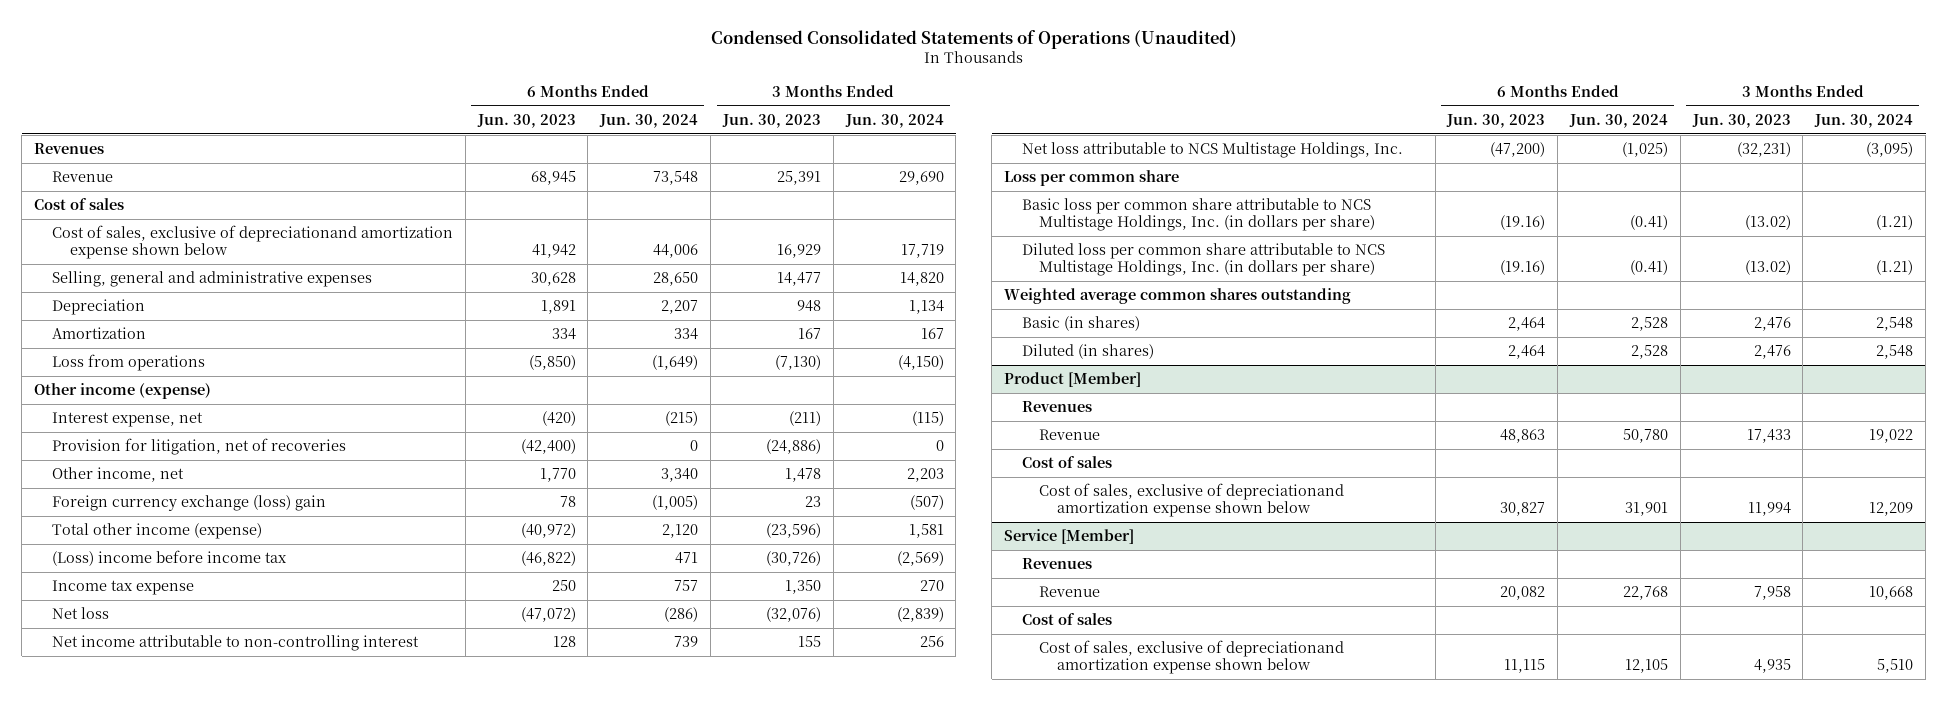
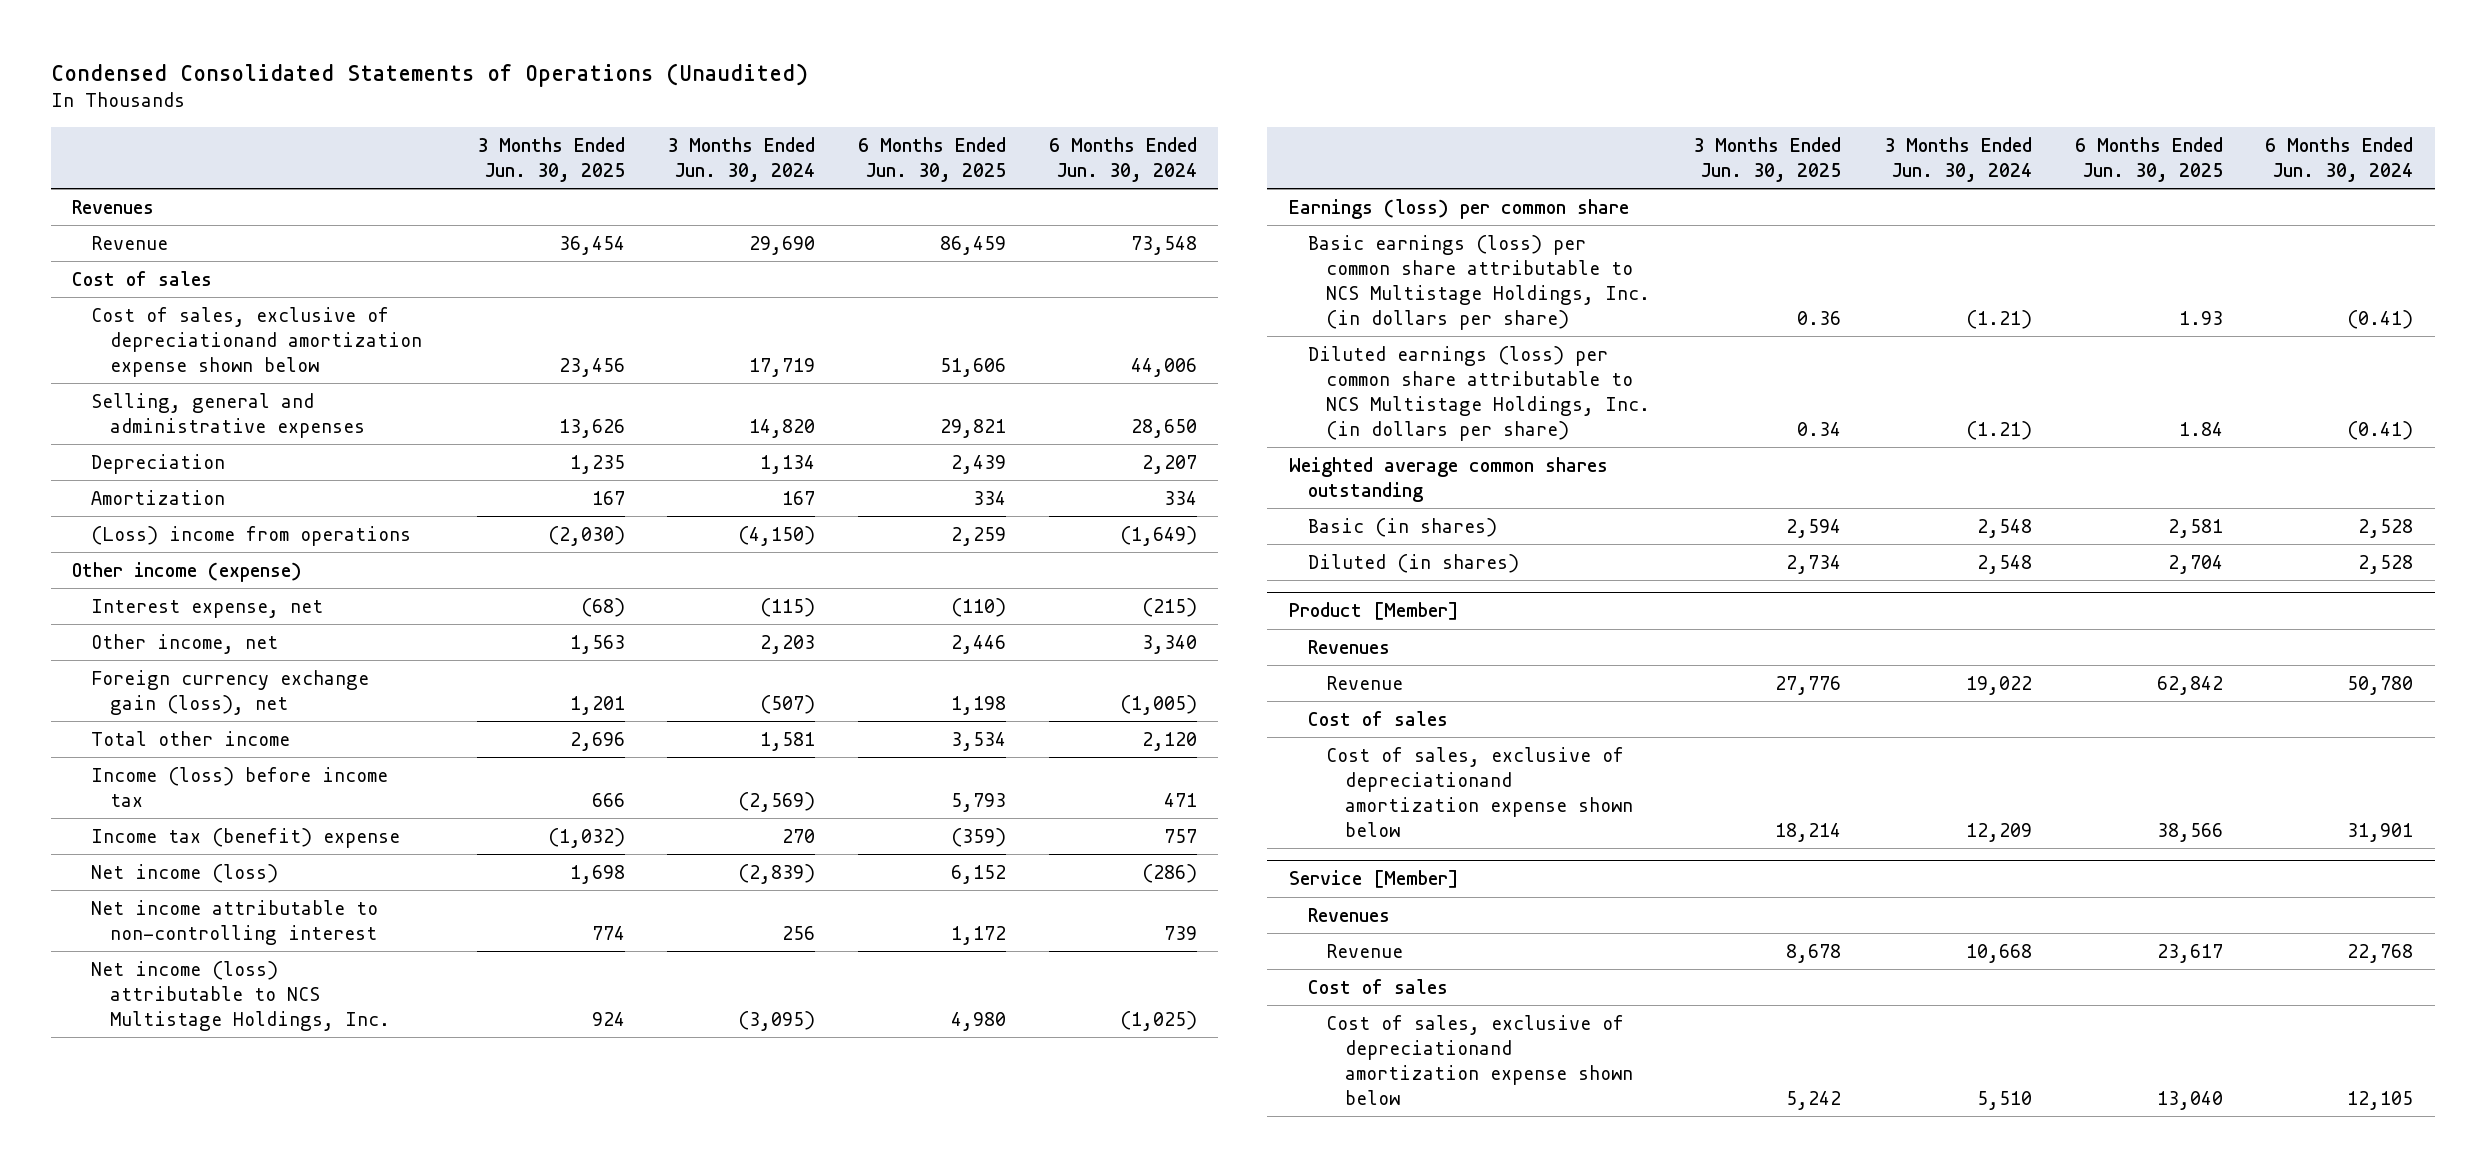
[476,114,576,129] Jun. 30, 2023 -> none
[721,114,821,129] Jun. 30, 2023 -> none
none -> [476,136,625,182] 3 Months Ended Jun. 30, 2025
none -> [858,136,1007,182] 6 Months Ended Jun. 30, 2025
[51,354,205,372] Loss from operations -> [90,525,411,546] (Loss) income from operations
[51,438,346,456] Provision for litigation, net of recoveries -> none
[51,495,326,512] Foreign currency exchange (loss) gain -> [90,669,369,715] Foreign currency exchange gain (loss), net
[51,523,262,540] Total other income (expense) -> [90,730,290,746] Total other income
[51,550,287,567] (Loss) income before income tax -> [90,766,388,807] Income (loss) before income tax
[51,580,194,596] Income tax expense -> [90,827,400,848] Income tax (benefit) expense
[51,607,109,620] Net loss -> [90,863,278,883] Net income (loss)
[1021,142,1403,159] Net loss attributable to NCS Multistage Holdings, Inc. -> [90,960,390,1031] Net income (loss) attributable to NCS Multistage Holdings, Inc.
[1003,170,1179,187] Loss per common share -> [1288,198,1629,219] Earnings (loss) per common share
[1021,198,1376,232] Basic loss per common share attributable to NCS Multistage Holdings, Inc. (in dollars per share) -> [1307,234,1651,330] Basic earnings (loss) per common share attributable to NCS Multistage Holdings, Inc. (in dollars per share)
[1021,243,1385,277] Diluted loss per common share attributable to NCS Multistage Holdings, Inc. (in dollars per share) -> [1307,345,1651,441] Diluted earnings (loss) per common share attributable to NCS Multistage Holdings, Inc. (in dollars per share)

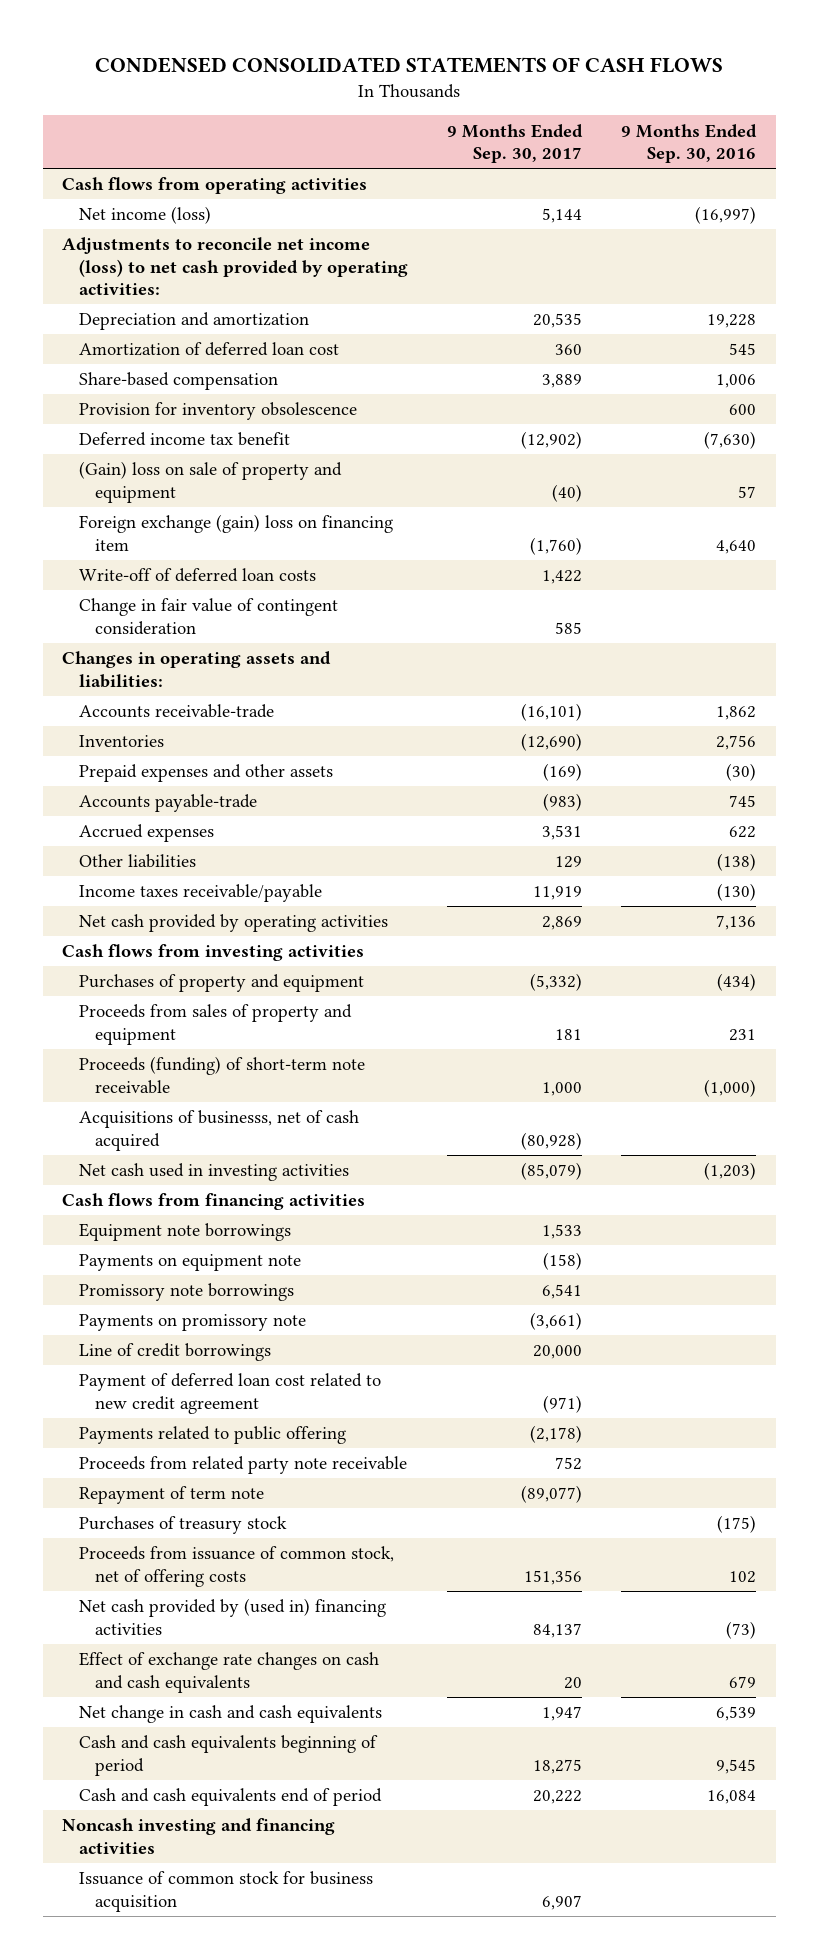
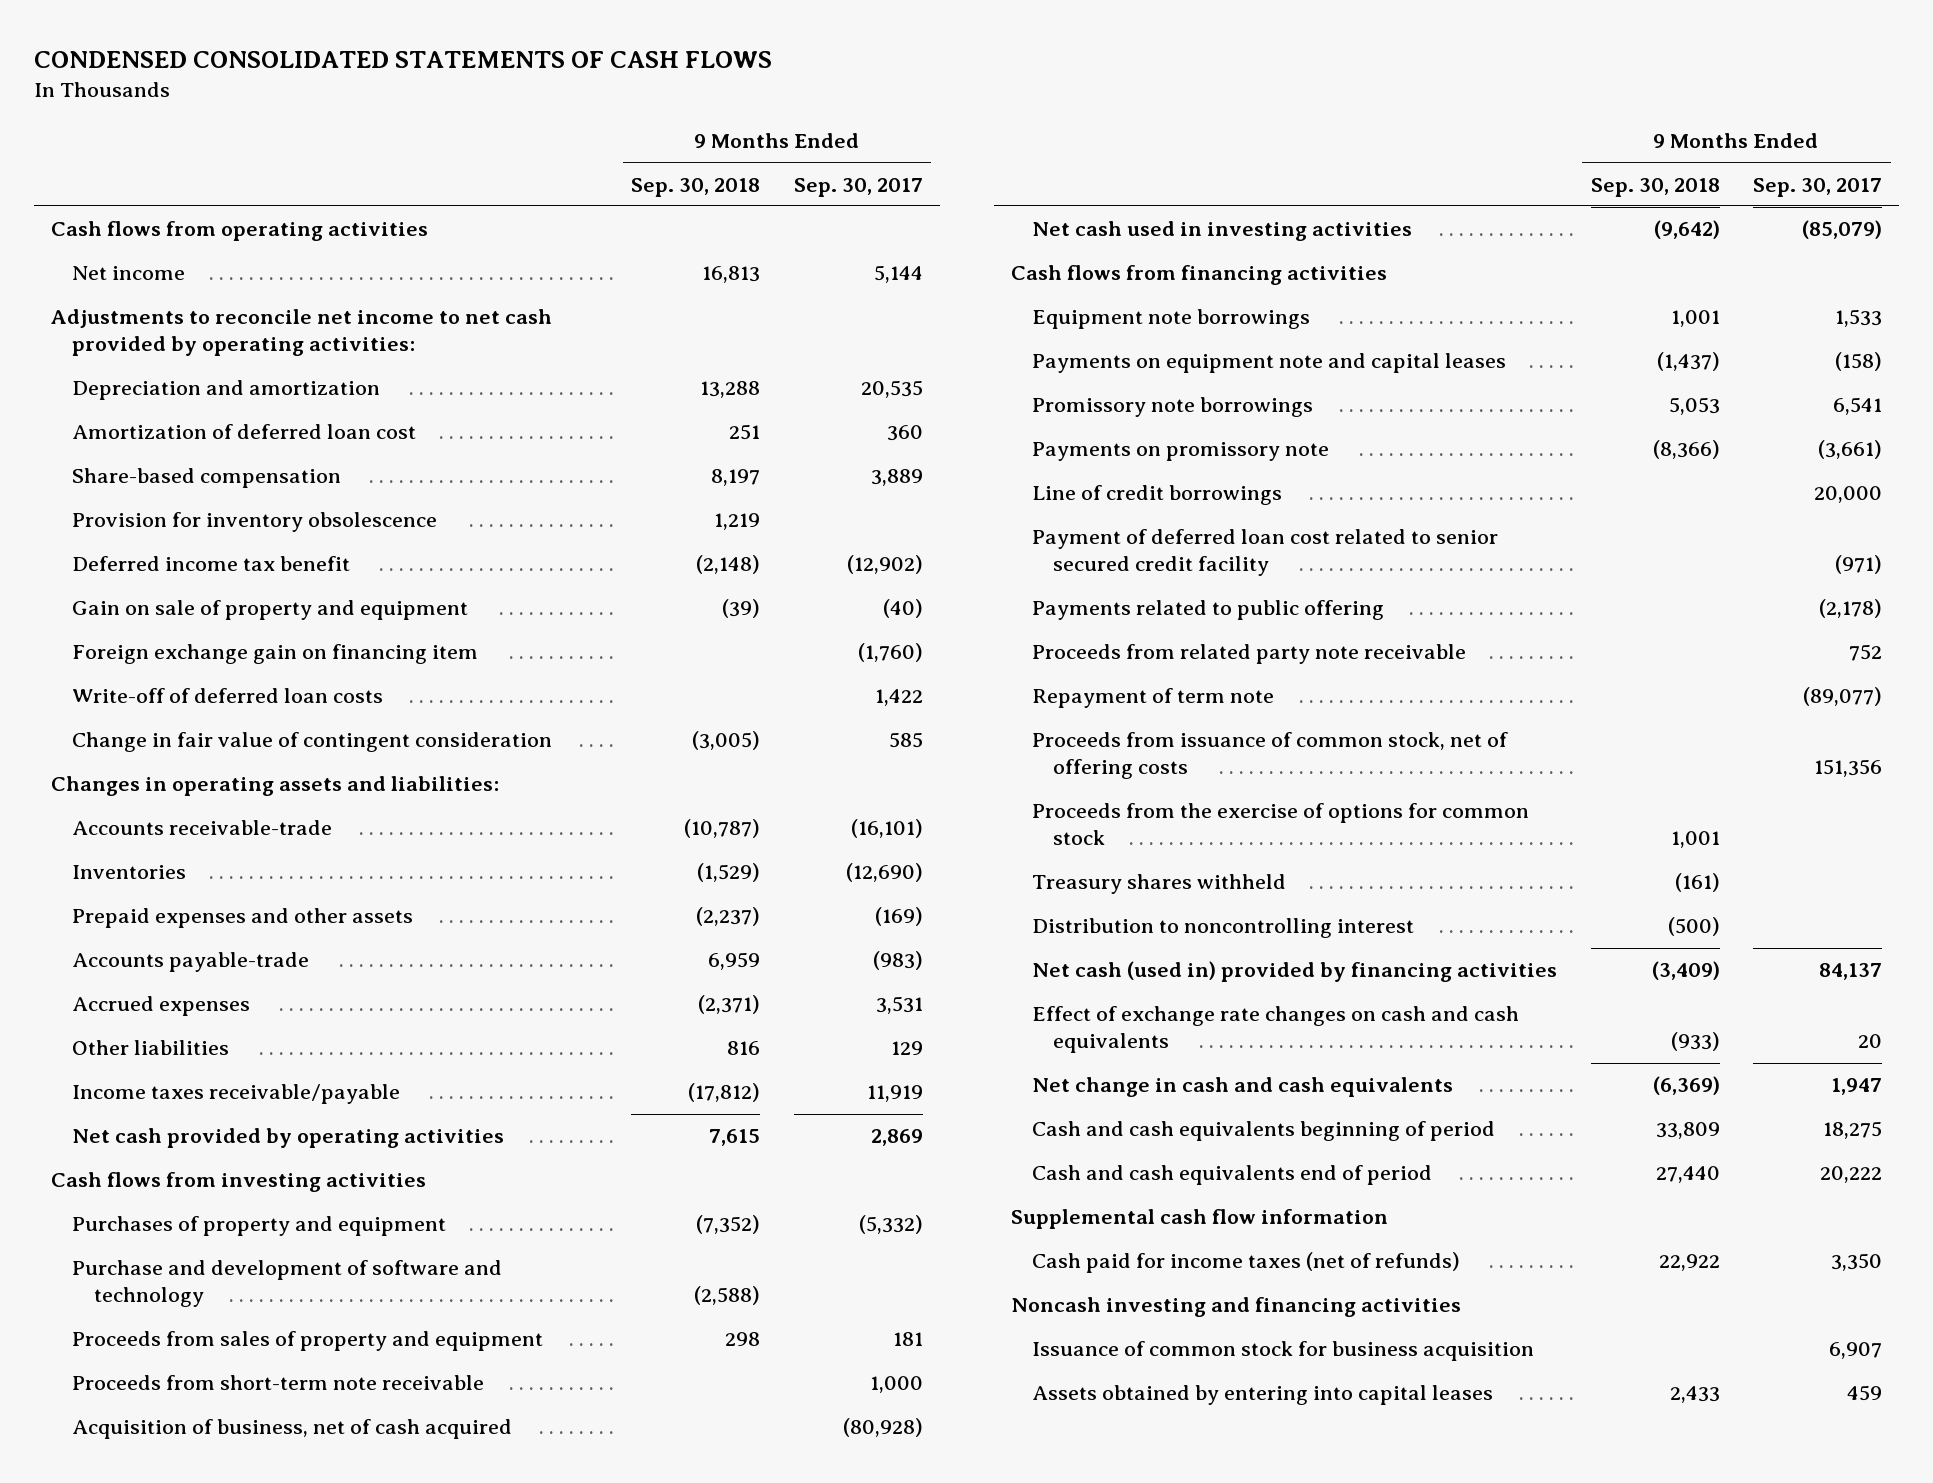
[621,123,758,164] 9 Months Ended Sep. 30, 2016 -> none
none -> [631,177,761,197] Sep. 30, 2018
[78,206,211,225] Net income (loss) -> [72,266,186,281] Net income
[62,237,408,295] Adjustments to reconcile net income (loss) to net cash provided by operating activities: -> [51,309,553,357] Adjustments to reconcile net income to net cash provided by operating activities:
[78,461,342,503] (Gain) loss on sale of property and equipment -> [72,600,469,621] Gain on sale of property and equipment
[78,514,393,551] Foreign exchange (gain) loss on financing item -> [72,644,479,665] Foreign exchange gain on financing item
none -> [72,1260,503,1308] Purchase and development of software and technology
[78,1056,365,1094] Proceeds (funding) of short-term note receivable -> [72,1375,485,1391] Proceeds from short-term note receivable
[78,1110,359,1151] Acquisitions of businesss, net of cash acquired -> [72,1419,513,1440] Acquisition of business, net of cash acquired
[78,1254,301,1272] Payments on equipment note -> [1031,353,1506,374] Payments on equipment note and capital leases
[78,1373,381,1414] Payment of deferred loan cost related to new credit agreement -> [1031,529,1498,577] Payment of deferred loan cost related to senior secured credit facility
[78,1516,287,1535] Purchases of treasury stock -> none
none -> [1031,803,1529,846] Proceeds from the exercise of options for common stock
none -> [1031,874,1286,895] Treasury shares withheld
none -> [1031,918,1414,939] Distribution to noncontrolling interest
[78,1598,386,1635] Net cash provided by (used in) financing activities -> [1031,961,1557,983] Net cash (used in) provided by financing activities
none -> [1010,1209,1388,1230] Supplemental cash flow information
none -> [1031,1252,1460,1274] Cash paid for income taxes (net of refunds)
none -> [1031,1385,1493,1406] Assets obtained by entering into capital leases

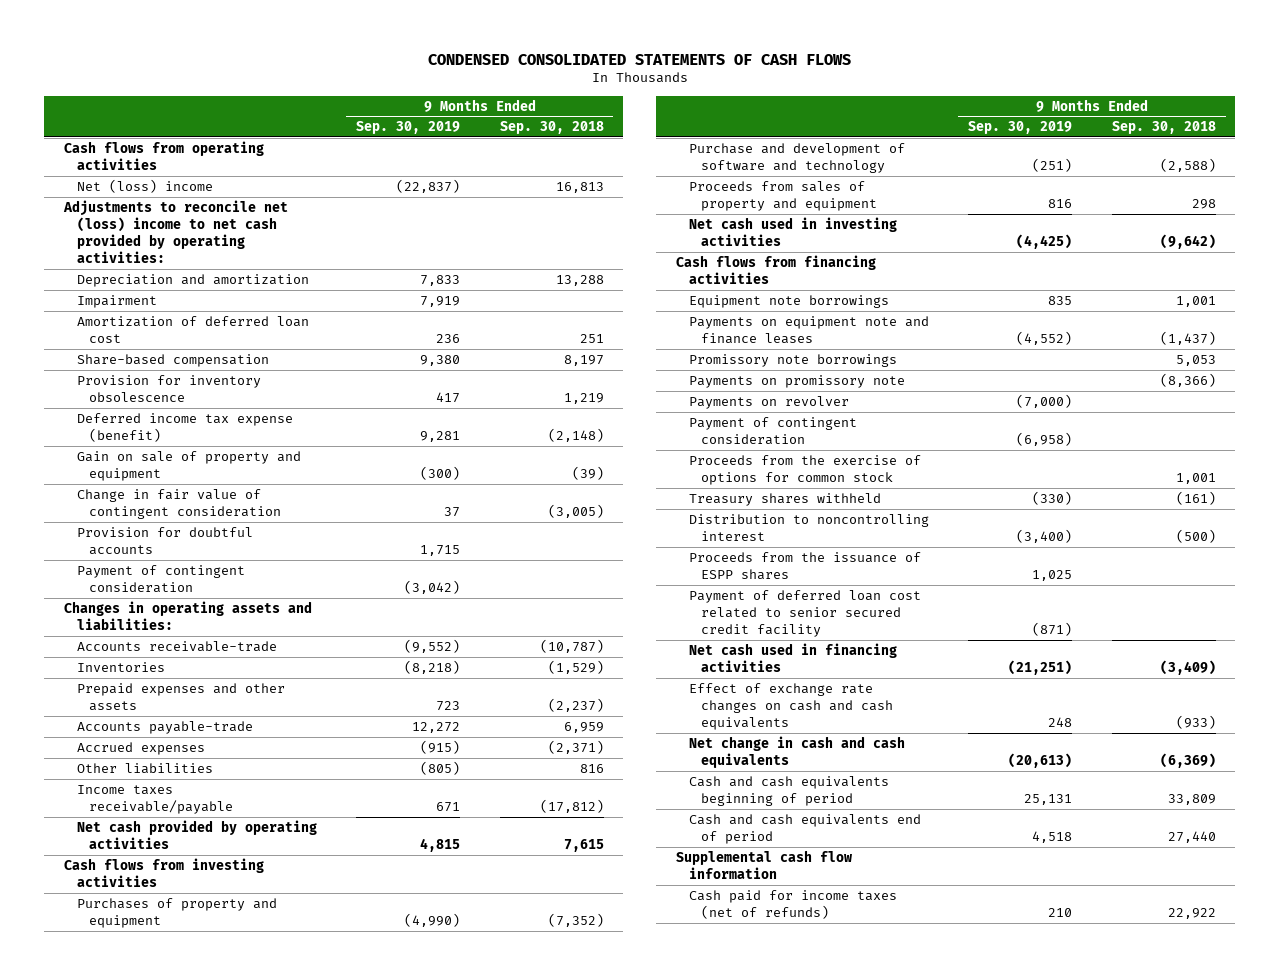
[793,177,923,197] Sep. 30, 2017 -> none
none -> [356,121,461,135] Sep. 30, 2019
[72,266,186,281] Net income -> [76,178,213,193] Net (loss) income
[51,309,553,357] Adjustments to reconcile net income to net cash provided by operating activities: -> [62,199,288,263] Adjustments to reconcile net (loss) income to net cash provided by operating activities:
none -> [76,294,157,308] Impairment
[72,556,351,572] Deferred income tax benefit -> [76,412,293,442] Deferred income tax expense (benefit)
[72,644,479,665] Foreign exchange gain on financing item -> none
[72,688,384,704] Write-off of deferred loan costs -> none
none -> [76,526,253,555] Provision for doubtful accounts
none -> [76,564,245,593] Payment of contingent consideration
[72,1375,485,1391] Proceeds from short-term note receivable -> none
[72,1419,513,1440] Acquisition of business, net of cash acquired -> none
[1031,353,1506,374] Payments on equipment note and capital leases -> [688,315,929,344] Payments on equipment note and finance leases
[1031,485,1282,506] Line of credit borrowings -> none
[1031,600,1384,621] Payments related to public offering -> none
[1031,644,1466,665] Proceeds from related party note receivable -> none
[1031,688,1274,709] Repayment of term note -> none
[1031,732,1508,780] Proceeds from issuance of common stock, net of offering costs -> none
none -> [688,395,849,409] Payments on revolver
none -> [688,416,857,445] Payment of contingent consideration
none -> [688,551,921,580] Proceeds from the issuance of ESPP shares
[1031,529,1498,577] Payment of deferred loan cost related to senior secured credit facility -> [688,589,921,637] Payment of deferred loan cost related to senior secured credit facility
[1031,961,1557,983] Net cash (used in) provided by financing activities -> [688,642,897,672] Net cash used in financing activities
[1010,1297,1461,1318] Noncash investing and financing activities -> none
[1031,1341,1534,1362] Issuance of common stock for business acquisition -> none
[1031,1385,1493,1406] Assets obtained by entering into capital leases -> none

